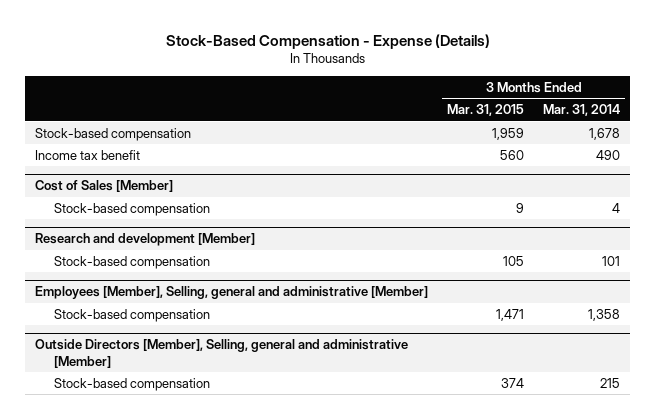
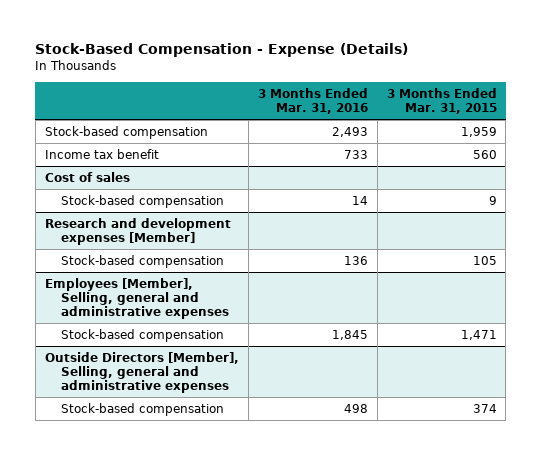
[543,104,621,117] Mar. 31, 2014 -> none
none -> [257,88,368,115] 3 Months Ended Mar. 31, 2016
[34,180,173,193] Cost of Sales [Member] -> [44,172,130,183] Cost of sales
[34,233,255,247] Research and development [Member] -> [44,218,231,245] Research and development expenses [Member]
[34,286,428,300] Employees [Member], Selling, general and administrative [Member] -> [44,278,230,319] Employees [Member], Selling, general and administrative expenses
[34,339,408,369] Outside Directors [Member], Selling, general and administrative [Member] -> [44,352,239,393] Outside Directors [Member], Selling, general and administrative expenses

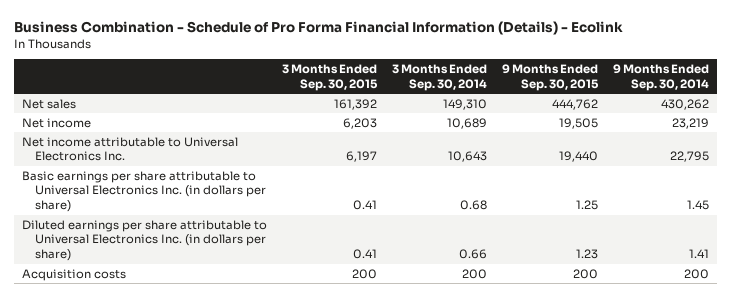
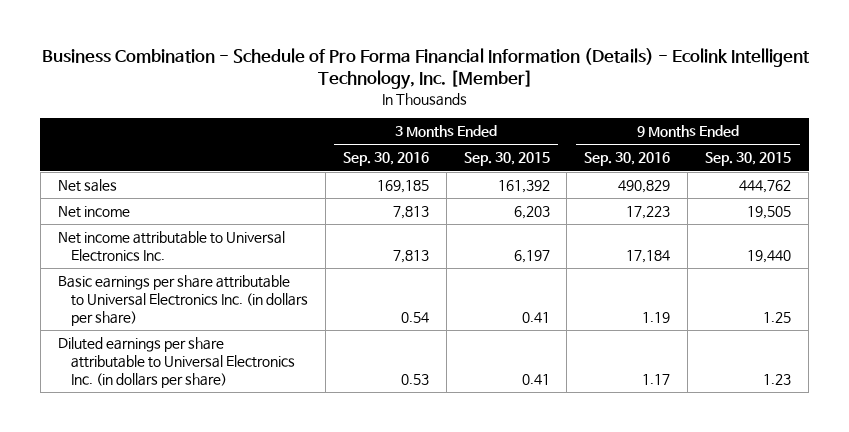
[14,21,624,36] Business Combination - Schedule of Pro Forma Financial Information (Details) - Ecolink -> [41,48,810,90] Business Combination - Schedule of Pro Forma Financial Information (Details) - Ecolink Intelligent Technology, Inc. [Member]
[392,63,488,91] 3 Months Ended Sep. 30, 2014 -> none
[613,63,710,91] 9 Months Ended Sep. 30, 2014 -> none
none -> [342,152,429,167] Sep. 30, 2016
none -> [584,152,671,167] Sep. 30, 2016
[21,268,126,281] Acquisition costs -> none

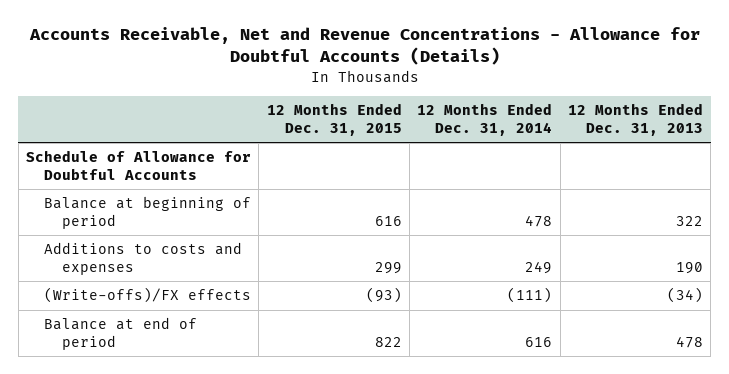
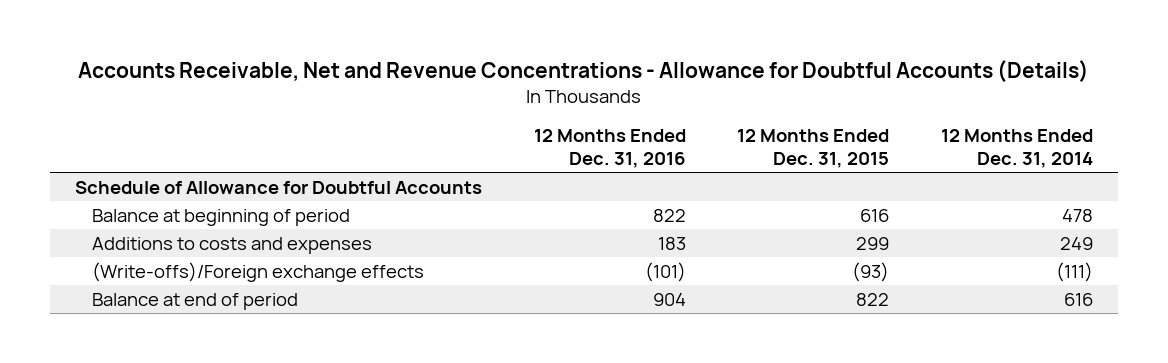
[568,103,704,136] 12 Months Ended Dec. 31, 2013 -> none
none -> [533,128,686,169] 12 Months Ended Dec. 31, 2016
[44,287,252,304] (Write-offs)/FX effects -> [91,261,424,282] (Write-offs)/Foreign exchange effects

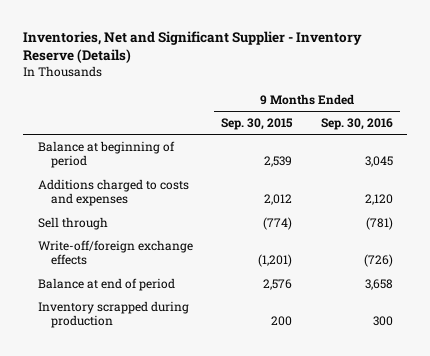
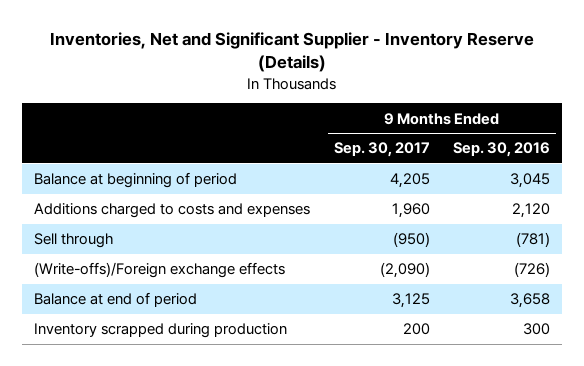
[221,118,294,131] Sep. 30, 2015 -> none
none -> [333,142,430,158] Sep. 30, 2017
[37,239,193,266] Write-off/foreign exchange effects -> [33,262,285,279] (Write-offs)/Foreign exchange effects

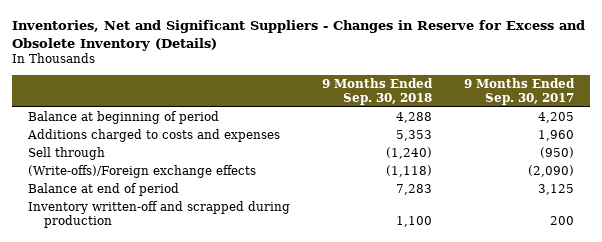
[50,32,535,73] Inventories, Net and Significant Supplier - Inventory Reserve (Details) -> [12,19,586,51] Inventories, Net and Significant Suppliers - Changes in Reserve for Excess and Obsolete Inventory (Details)
[453,142,551,158] Sep. 30, 2016 -> none
none -> [321,77,433,105] 9 Months Ended Sep. 30, 2018
[33,323,287,339] Inventory scrapped during production -> [28,201,291,229] Inventory written-off and scrapped during production

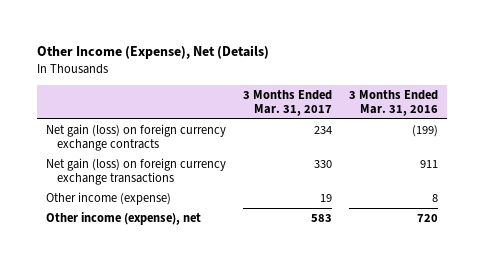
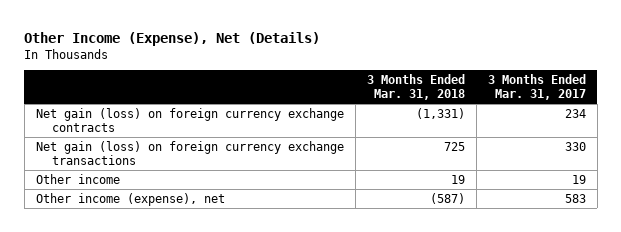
[349,89,439,117] 3 Months Ended Mar. 31, 2016 -> none
none -> [366,74,465,101] 3 Months Ended Mar. 31, 2018
[45,191,171,205] Other income (expense) -> [35,173,120,184] Other income

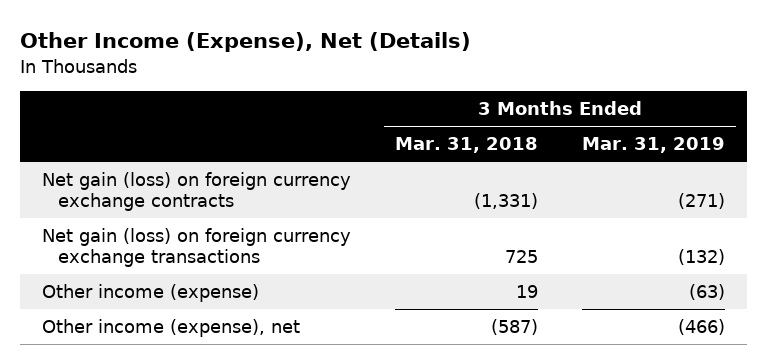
[487,74,586,101] 3 Months Ended Mar. 31, 2017 -> none
none -> [581,137,725,154] Mar. 31, 2019
[35,173,120,184] Other income -> [42,284,260,303] Other income (expense)

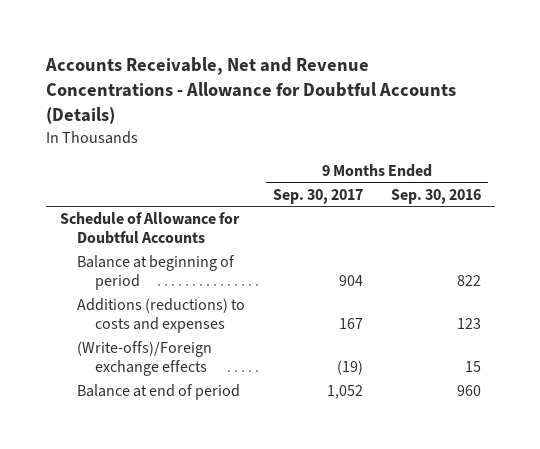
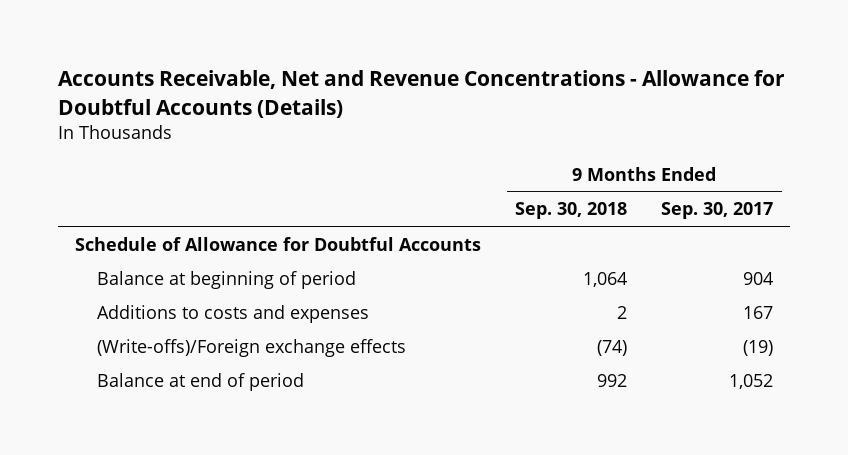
[390,188,481,204] Sep. 30, 2016 -> none
none -> [515,202,628,220] Sep. 30, 2018
[77,298,246,334] Additions (reductions) to costs and expenses -> [97,304,370,323] Additions to costs and expenses

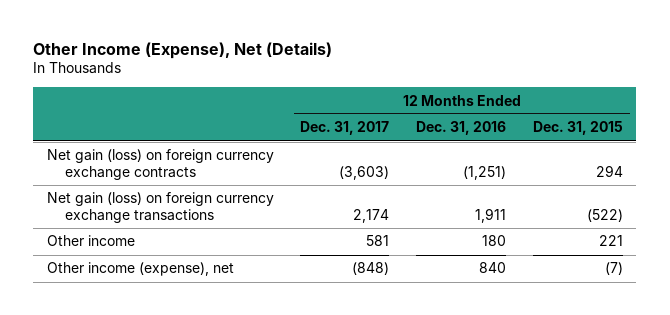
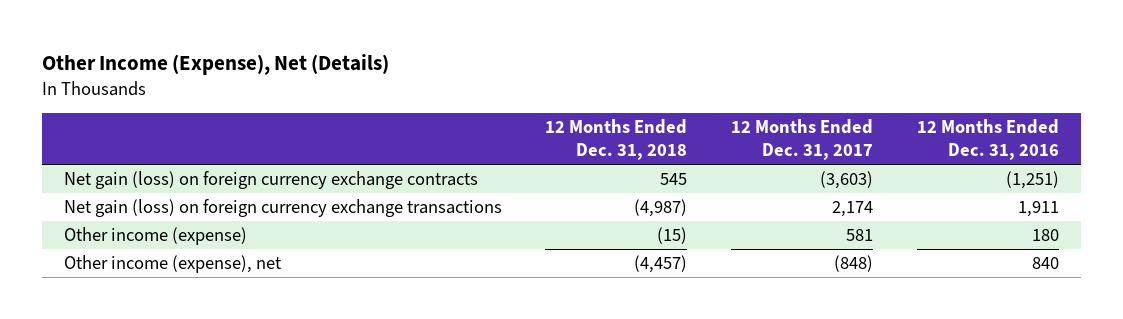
[533,121,624,136] Dec. 31, 2015 -> none
none -> [545,119,688,161] 12 Months Ended Dec. 31, 2018
[46,235,135,247] Other income -> [63,227,247,246] Other income (expense)

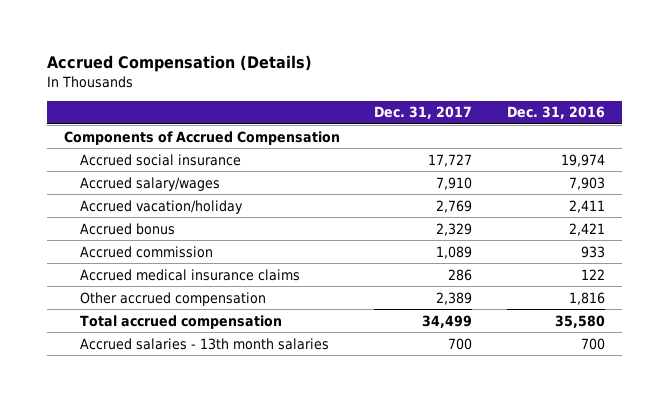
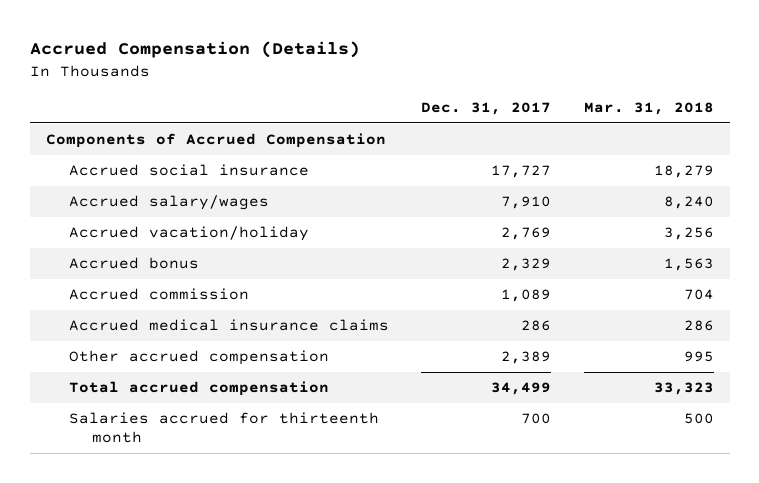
[507,106,606,120] Dec. 31, 2016 -> none
none -> [583,101,714,115] Mar. 31, 2018
[79,337,329,350] Accrued salaries - 13th month salaries -> [69,412,380,443] Salaries accrued for thirteenth month

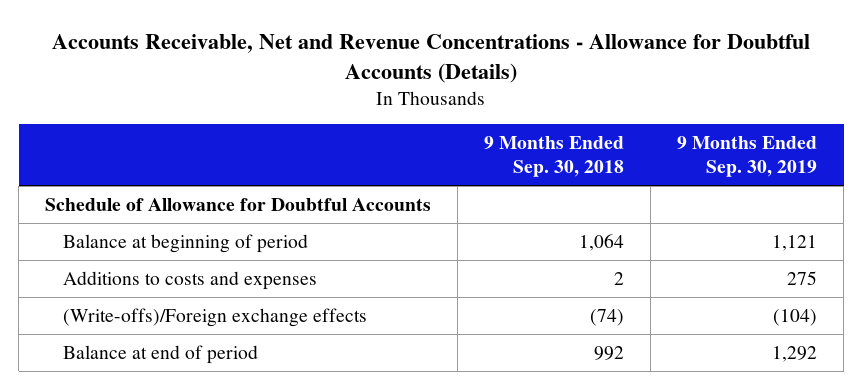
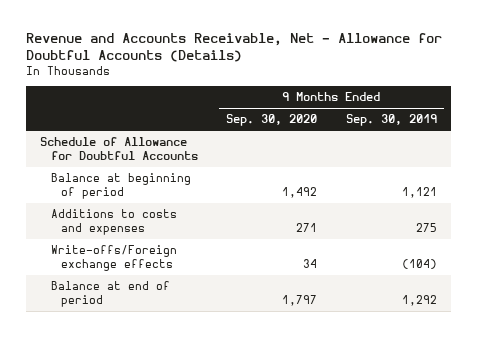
[52,33,811,83] Accounts Receivable, Net and Revenue Concentrations - Allowance for Doubtful Accounts (Details) -> [26,33,443,63] Revenue and Accounts Receivable, Net - Allowance for Doubtful Accounts (Details)
[484,135,625,177] 9 Months Ended Sep. 30, 2018 -> none
none -> [226,114,318,127] Sep. 30, 2020
[63,308,368,328] (Write-offs)/Foreign exchange effects -> [50,245,177,271] Write-offs/Foreign exchange effects

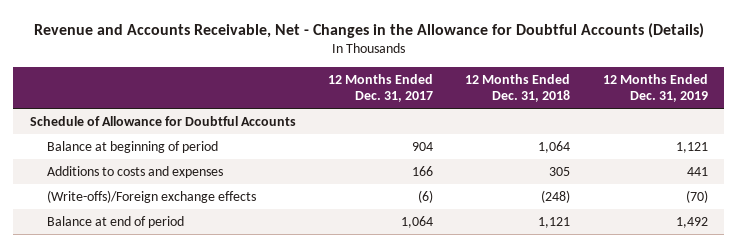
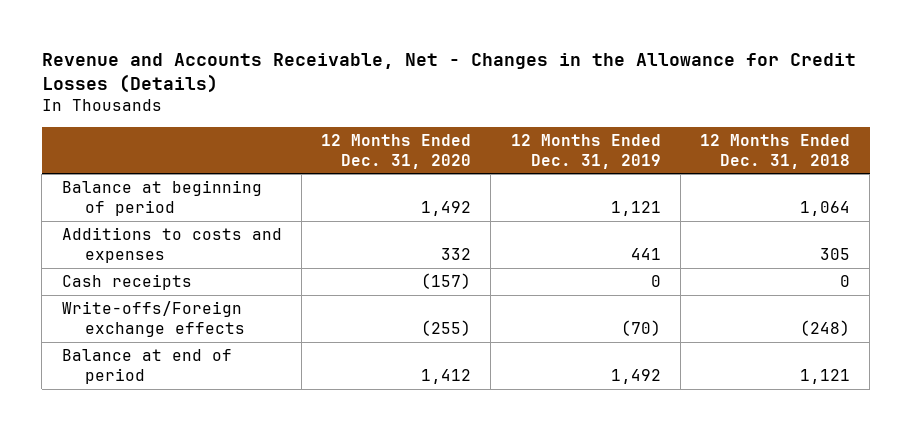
[33,22,704,38] Revenue and Accounts Receivable, Net - Changes in the Allowance for Doubtful Accounts (Details) -> [41,53,856,94] Revenue and Accounts Receivable, Net - Changes in the Allowance for Credit Losses (Details)
[327,73,433,102] 12 Months Ended Dec. 31, 2017 -> none
none -> [321,133,472,169] 12 Months Ended Dec. 31, 2020
[29,116,296,127] Schedule of Allowance for Doubtful Accounts -> none
none -> [61,274,192,291] Cash receipts
[46,190,256,204] (Write-offs)/Foreign exchange effects -> [61,301,245,337] Write-offs/Foreign exchange effects

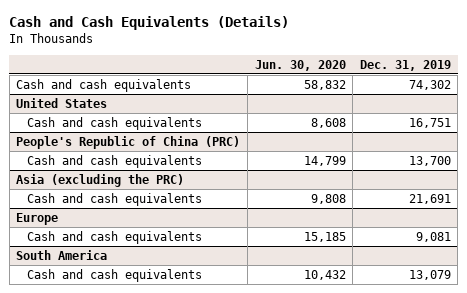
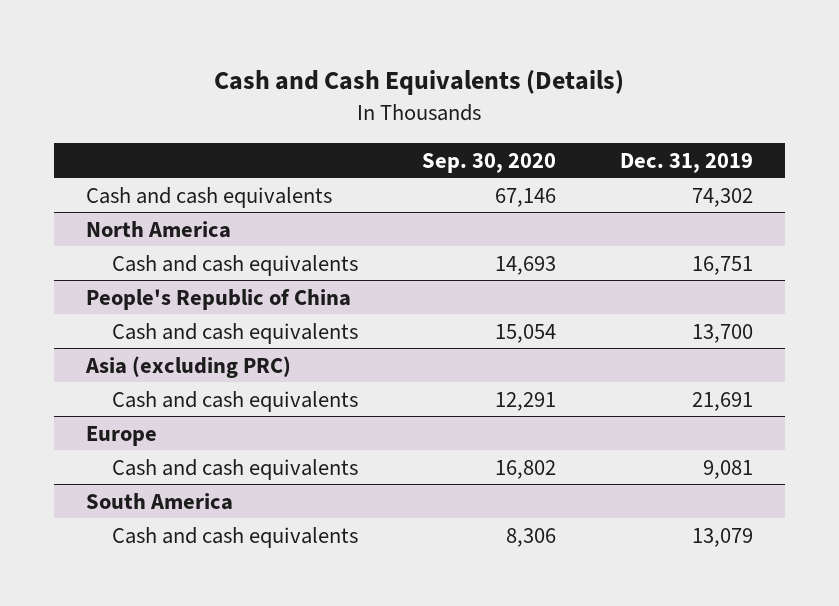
[254,59,346,71] Jun. 30, 2020 -> none
none -> [421,152,556,173] Sep. 30, 2020
[16,97,108,108] United States -> none
none -> [86,220,232,238] North America
[16,135,241,149] People's Republic of China (PRC) -> [86,288,352,310] People's Republic of China
[16,173,185,187] Asia (excluding the PRC) -> [85,355,292,378] Asia (excluding PRC)

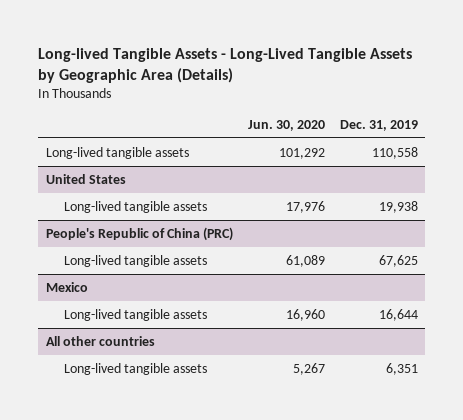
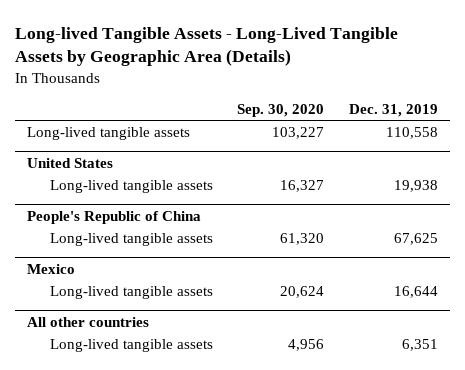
[247,120,325,132] Jun. 30, 2020 -> none
none -> [237,104,325,118] Sep. 30, 2020
[45,226,233,241] People's Republic of China (PRC) -> [27,210,202,224] People's Republic of China

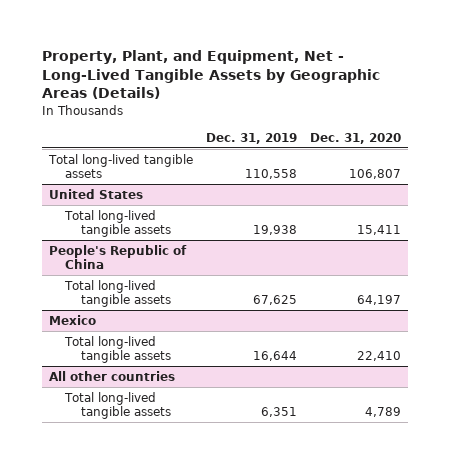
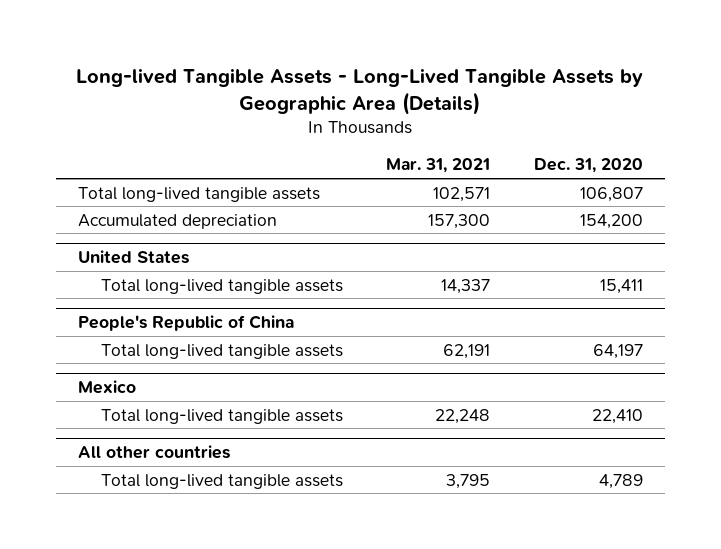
[42,49,381,100] Property, Plant, and Equipment, Net - Long-Lived Tangible Assets by Geographic Areas (Details) -> [76,68,644,116] Long-lived Tangible Assets - Long-Lived Tangible Assets by Geographic Area (Details)
[205,132,297,144] Dec. 31, 2019 -> none
none -> [386,158,491,174] Mar. 31, 2021
none -> [78,213,278,229] Accumulated depreciation

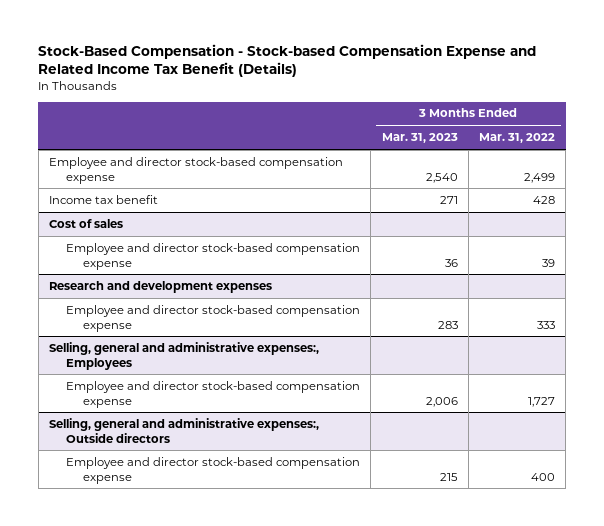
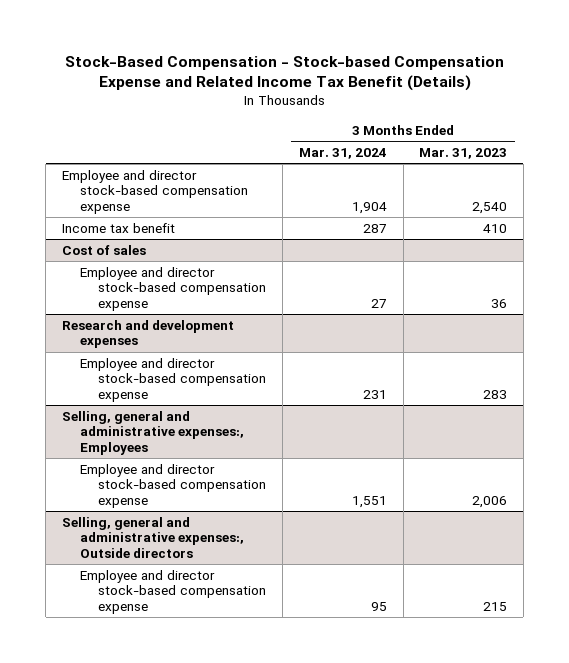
[479,133,556,144] Mar. 31, 2022 -> none
none -> [298,148,387,160] Mar. 31, 2024
[439,195,458,204] 271 -> [483,223,508,233] 410

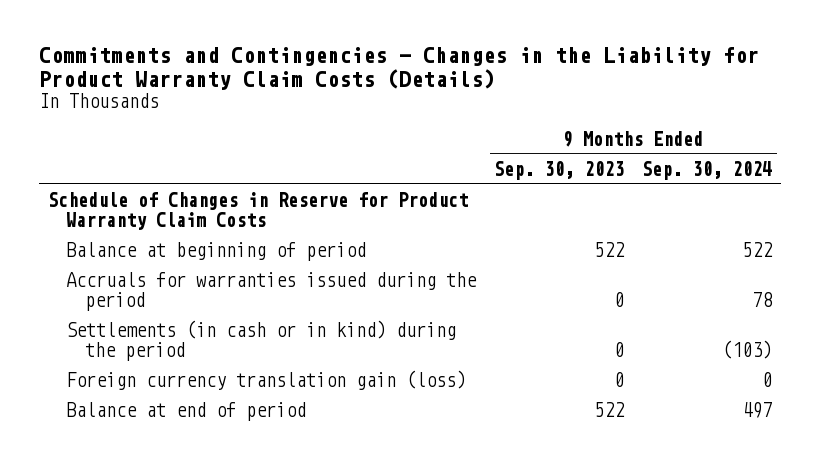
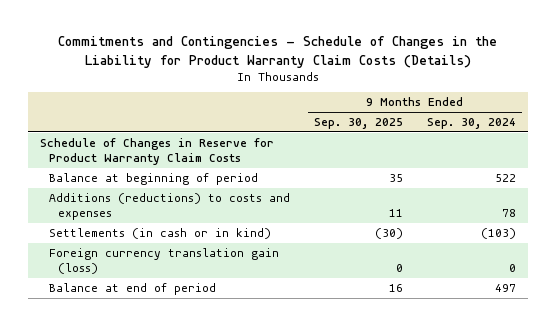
[38,46,759,91] Commitments and Contingencies - Changes in the Liability for Product Warranty Claim Costs (Details) -> [58,36,498,68] Commitments and Contingencies - Schedule of Changes in the Liability for Product Warranty Claim Costs (Details)
[494,160,625,180] Sep. 30, 2023 -> none
none -> [314,118,404,130] Sep. 30, 2025
[66,272,478,311] Accruals for warranties issued during the period -> [48,192,290,221] Additions (reductions) to costs and expenses
[66,320,457,361] Settlements (in cash or in kind) during the period -> [48,227,271,239] Settlements (in cash or in kind)

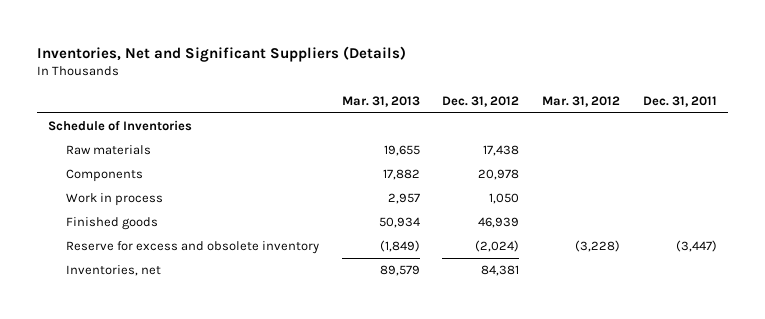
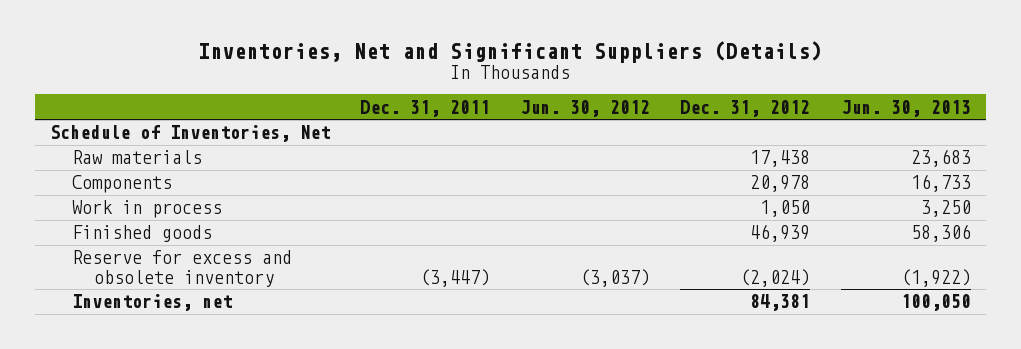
[341,95,420,107] Mar. 31, 2013 -> none
[542,95,621,107] Mar. 31, 2012 -> none
none -> [520,99,651,117] Jun. 30, 2012
none -> [840,99,971,117] Jun. 30, 2013
[48,120,193,132] Schedule of Inventories -> [50,125,331,143] Schedule of Inventories, Net

